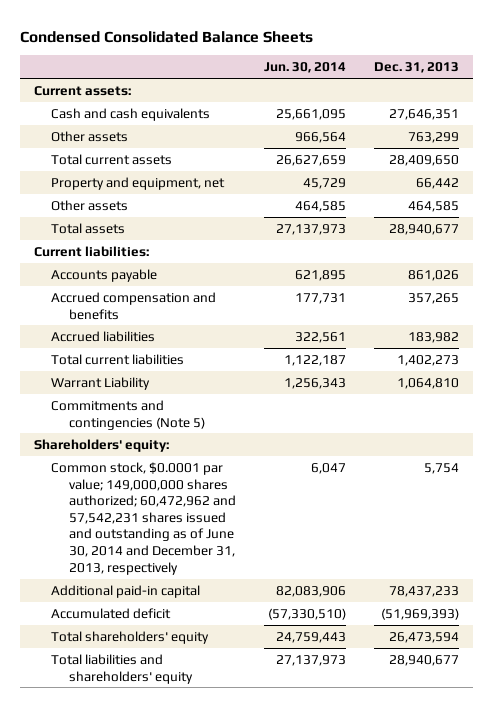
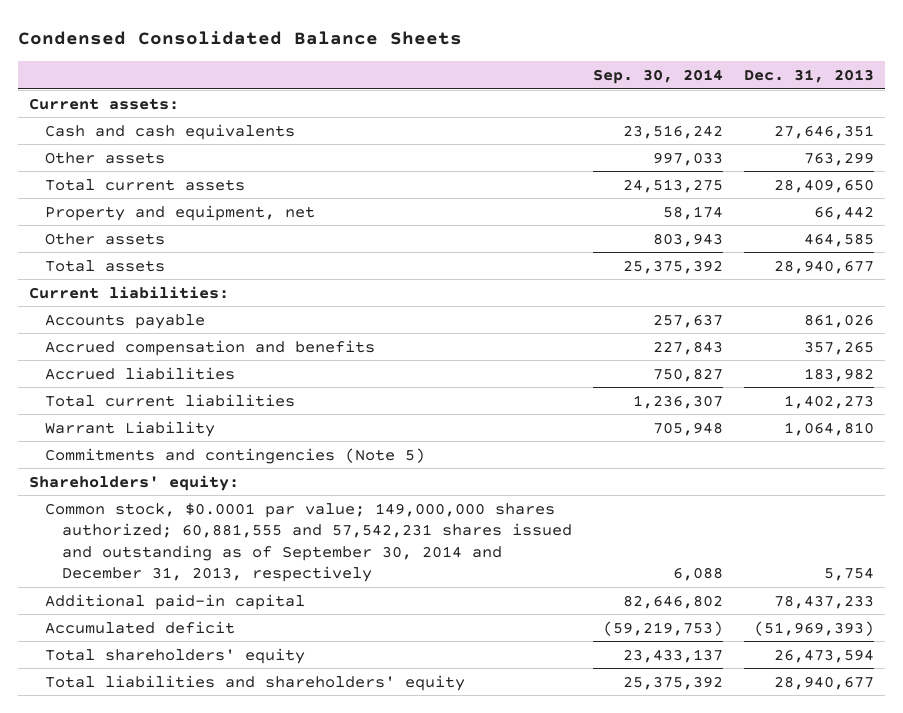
[263,62,346,74] Jun. 30, 2014 -> none
none -> [592,68,723,84] Sep. 30, 2014
[51,461,236,575] Common stock, $0.0001 par value; 149,000,000 shares authorized; 60,472,962 and 57,542,231 shares issued and outstanding as of June 30, 2014 and December 31, 2013, respectively -> [45,502,572,583] Common stock, $0.0001 par value; 149,000,000 shares authorized; 60,881,555 and 57,542,231 shares issued and outstanding as of September 30, 2014 and December 31, 2013, respectively

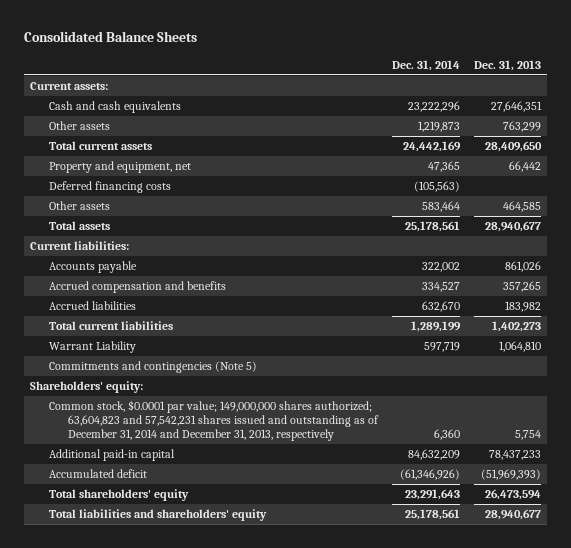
[18,31,463,46] Condensed Consolidated Balance Sheets -> [23,31,197,43] Consolidated Balance Sheets
[592,68,723,84] Sep. 30, 2014 -> none
none -> [391,59,460,71] Dec. 31, 2014
none -> [49,181,172,194] Deferred financing costs
[45,502,572,583] Common stock, $0.0001 par value; 149,000,000 shares authorized; 60,881,555 and 57,542,231 shares issued and outstanding as of September 30, 2014 and December 31, 2013, respectively -> [49,400,380,442] Common stock, $0.0001 par value; 149,000,000 shares authorized; 63,604,823 and 57,542,231 shares issued and outstanding as of December 31, 2014 and December 31, 2013, respectively

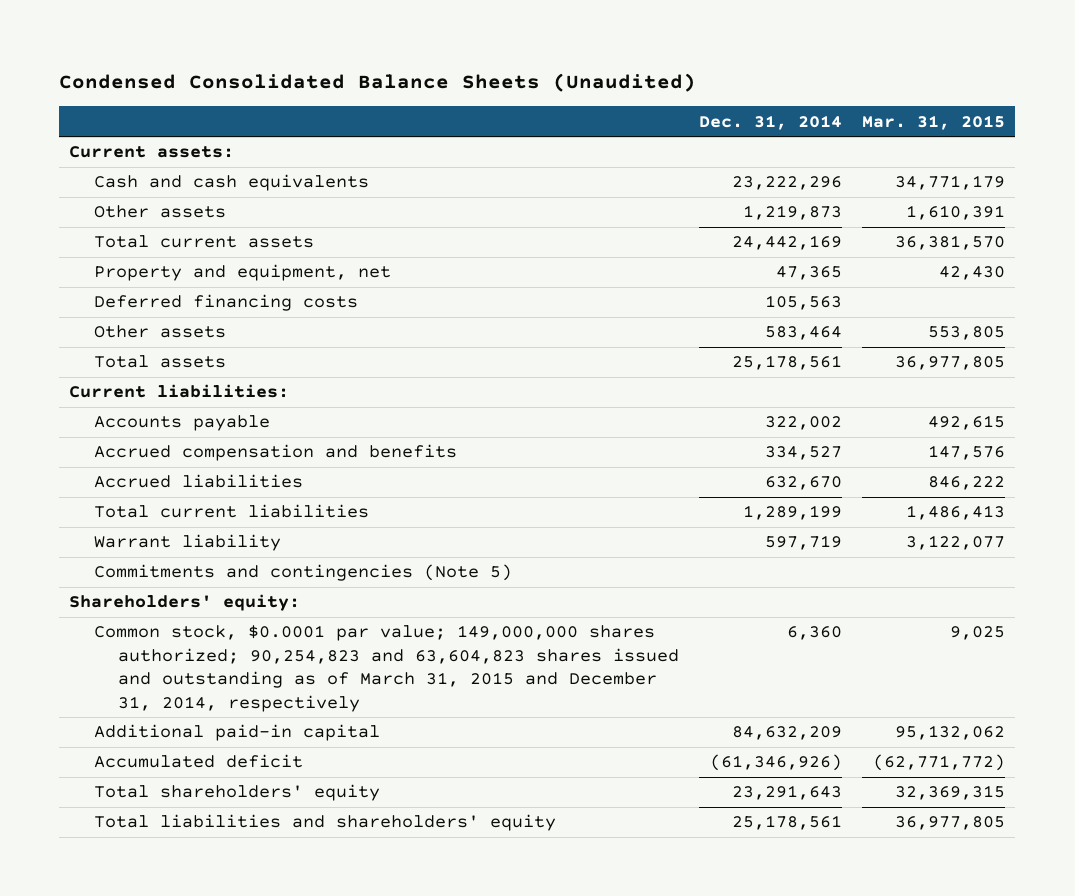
[23,31,197,43] Consolidated Balance Sheets -> [59,73,697,93] Condensed Consolidated Balance Sheets (Unaudited)
[473,59,541,71] Dec. 31, 2013 -> none
none -> [862,114,1006,130] Mar. 31, 2015
[413,181,460,193] (105,563) -> [765,295,843,311] 105,563
[49,341,137,354] Warrant Liability -> [93,534,281,552] Warrant liability
[49,400,380,442] Common stock, $0.0001 par value; 149,000,000 shares authorized; 63,604,823 and 57,542,231 shares issued and outstanding as of December 31, 2014 and December 31, 2013, respectively -> [93,625,680,712] Common stock, $0.0001 par value; 149,000,000 shares authorized; 90,254,823 and 63,604,823 shares issued and outstanding as of March 31, 2015 and December 31, 2014, respectively

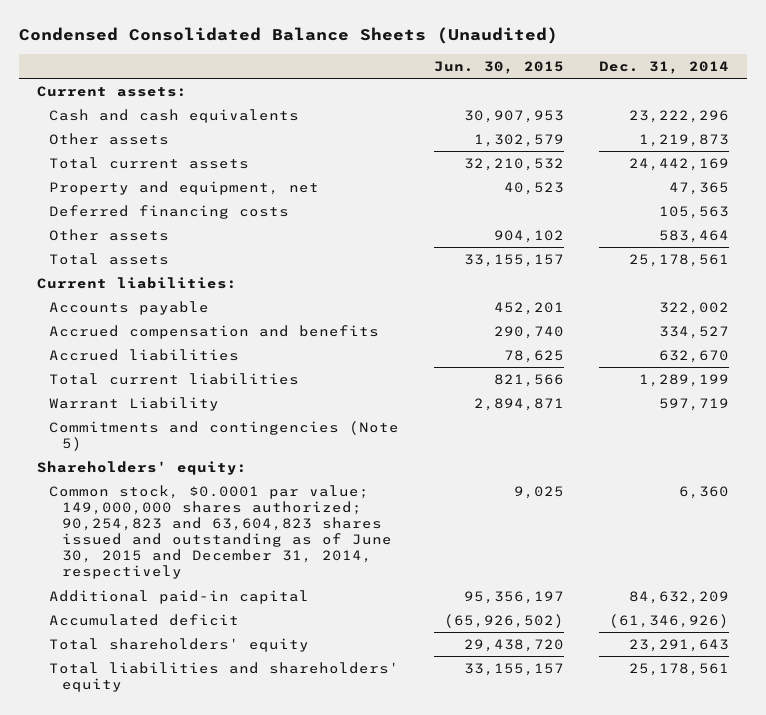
[862,114,1006,130] Mar. 31, 2015 -> none
none -> [434,60,565,74] Jun. 30, 2015
[93,534,281,552] Warrant liability -> [49,396,220,411] Warrant Liability
[93,625,680,712] Common stock, $0.0001 par value; 149,000,000 shares authorized; 90,254,823 and 63,604,823 shares issued and outstanding as of March 31, 2015 and December 31, 2014, respectively -> [49,484,392,580] Common stock, $0.0001 par value; 149,000,000 shares authorized; 90,254,823 and 63,604,823 shares issued and outstanding as of June 30, 2015 and December 31, 2014, respectively

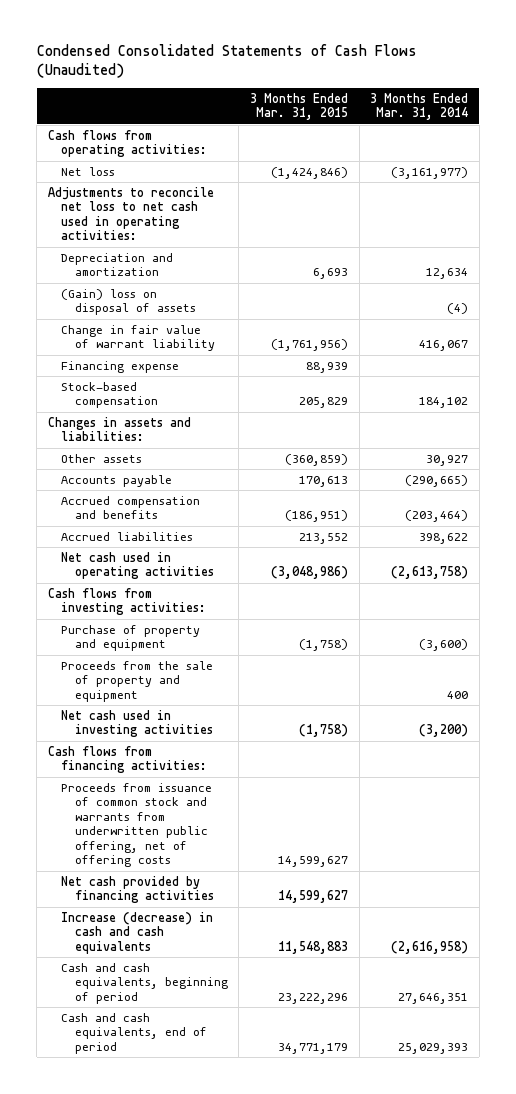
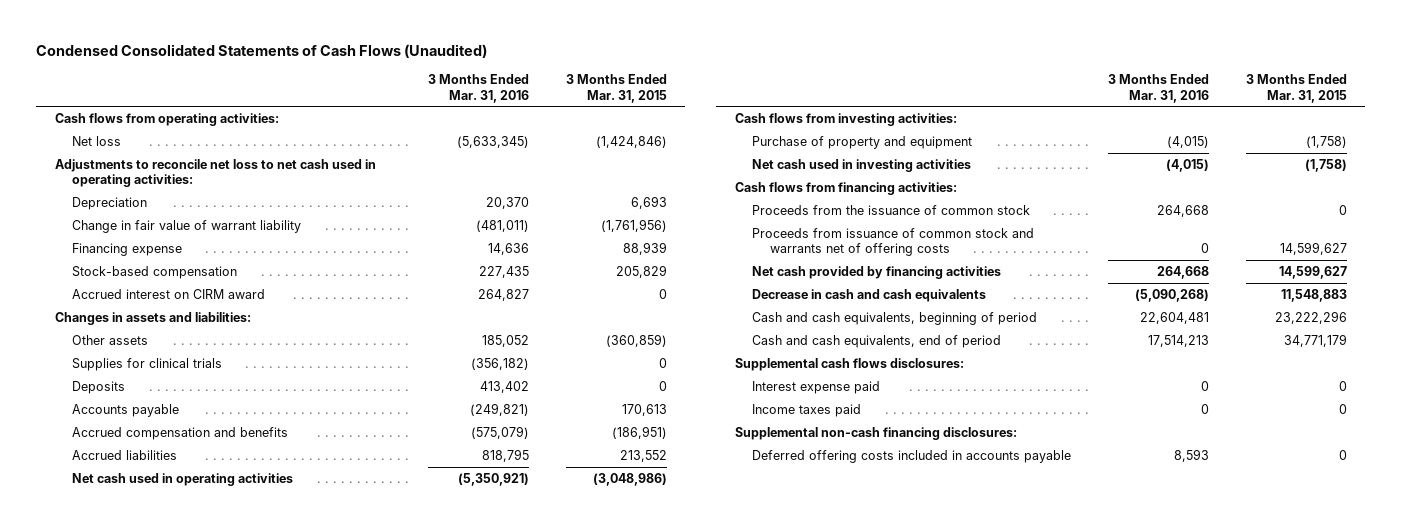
[370,92,469,121] 3 Months Ended Mar. 31, 2014 -> none
none -> [427,73,529,103] 3 Months Ended Mar. 31, 2016
[61,288,196,316] (Gain) loss on disposal of assets -> none
[61,252,174,277] Depreciation and amortization -> [72,196,148,210] Depreciation
none -> [72,288,266,299] Accrued interest on CIRM award
none -> [72,357,223,371] Supplies for clinical trials
none -> [72,380,126,394] Deposits
[61,660,214,702] Proceeds from the sale of property and equipment -> none
none -> [752,204,1031,215] Proceeds from the issuance of common stock
[61,782,213,868] Proceeds from issuance of common stock and warrants from underwritten public offering, net of offering costs -> [752,227,1035,257] Proceeds from issuance of common stock and warrants net of offering costs
[61,911,214,954] Increase (decrease) in cash and cash equivalents -> [752,288,987,302] Decrease in cash and cash equivalents
none -> [734,357,964,371] Supplemental cash flows disclosures:
none -> [752,380,881,394] Interest expense paid
none -> [752,403,862,417] Income taxes paid
none -> [734,426,1017,440] Supplemental non-cash financing disclosures:
none -> [752,449,1072,463] Deferred offering costs included in accounts payable

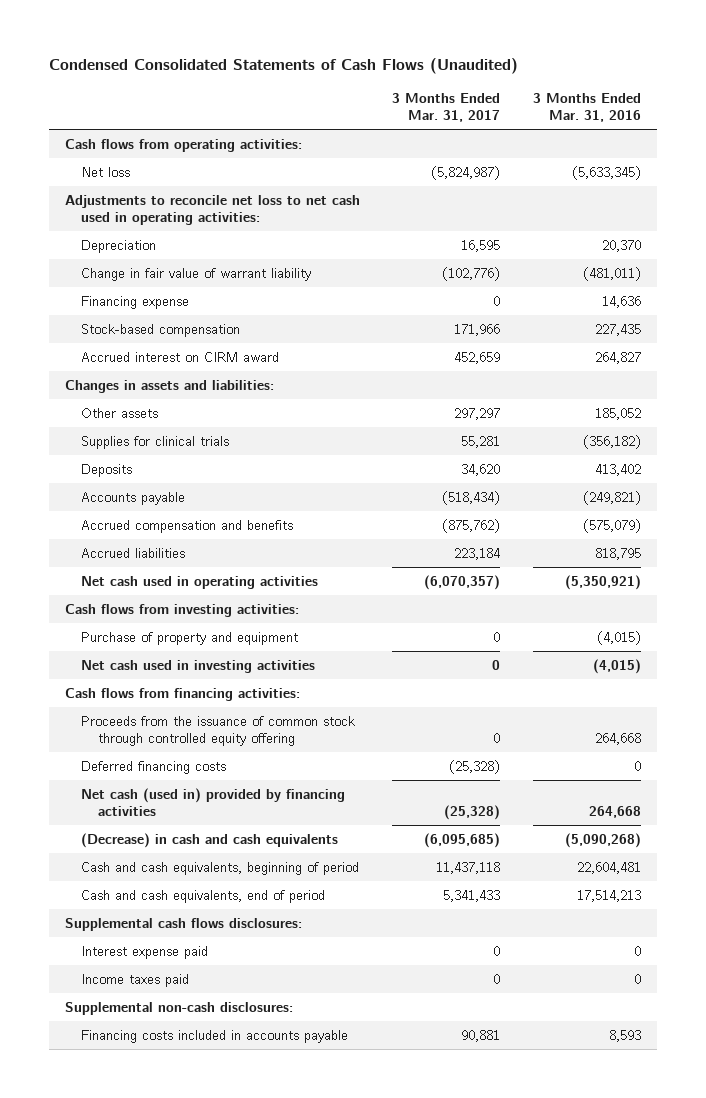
[565,73,667,103] 3 Months Ended Mar. 31, 2015 -> none
none -> [392,93,501,122] 3 Months Ended Mar. 31, 2017
[752,227,1035,257] Proceeds from issuance of common stock and warrants net of offering costs -> none
[752,204,1031,215] Proceeds from the issuance of common stock -> [81,715,356,746] Proceeds from the issuance of common stock through controlled equity offering
none -> [81,760,227,774] Deferred financing costs
[752,265,1002,279] Net cash provided by financing activities -> [81,787,346,816] Net cash (used in) provided by financing activities
[752,288,987,302] Decrease in cash and cash equivalents -> [81,832,339,848] (Decrease) in cash and cash equivalents
[734,426,1017,440] Supplemental non-cash financing disclosures: -> [64,1001,293,1015] Supplemental non-cash disclosures:
[752,449,1072,463] Deferred offering costs included in accounts payable -> [81,1029,349,1043] Financing costs included in accounts payable

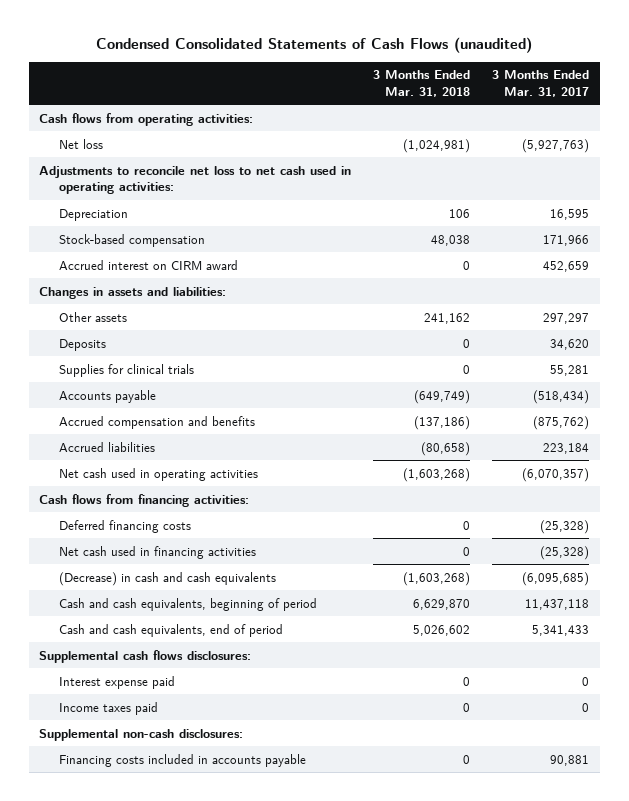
[48,58,518,75] Condensed Consolidated Statements of Cash Flows (Unaudited) -> [96,36,533,53] Condensed Consolidated Statements of Cash Flows (unaudited)
[532,93,641,122] 3 Months Ended Mar. 31, 2016 -> none
none -> [373,70,471,97] 3 Months Ended Mar. 31, 2018
[431,165,501,180] (5,824,987) -> [522,138,590,153] (5,927,763)
[81,267,312,281] Change in fair value of warrant liability -> none
[81,295,190,309] Financing expense -> none
[81,435,230,449] Supplies for clinical trials -> [58,363,194,377] Supplies for clinical trials
[64,603,299,617] Cash flows from investing activities: -> none
[81,631,299,645] Purchase of property and equipment -> none
[81,659,316,673] Net cash used in investing activities -> none
[81,715,356,746] Proceeds from the issuance of common stock through controlled equity offering -> none
[81,787,346,816] Net cash (used in) provided by financing activities -> [58,545,256,559] Net cash used in financing activities

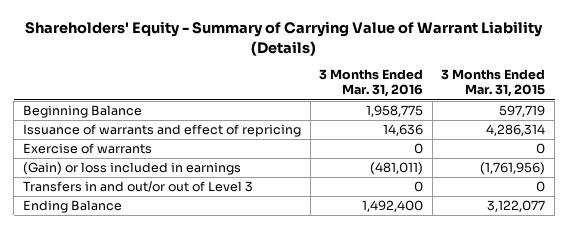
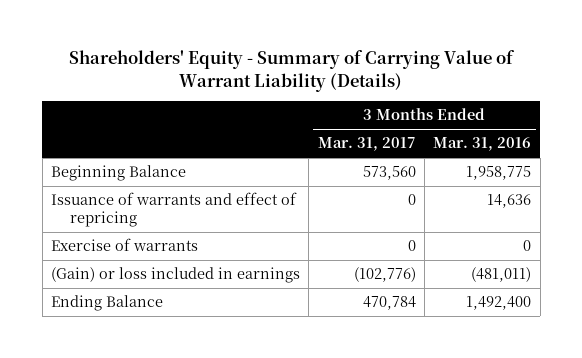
[441,69,546,98] 3 Months Ended Mar. 31, 2015 -> none
none -> [317,137,416,152] Mar. 31, 2017
[23,181,254,193] Transfers in and out/or out of Level 3 -> none

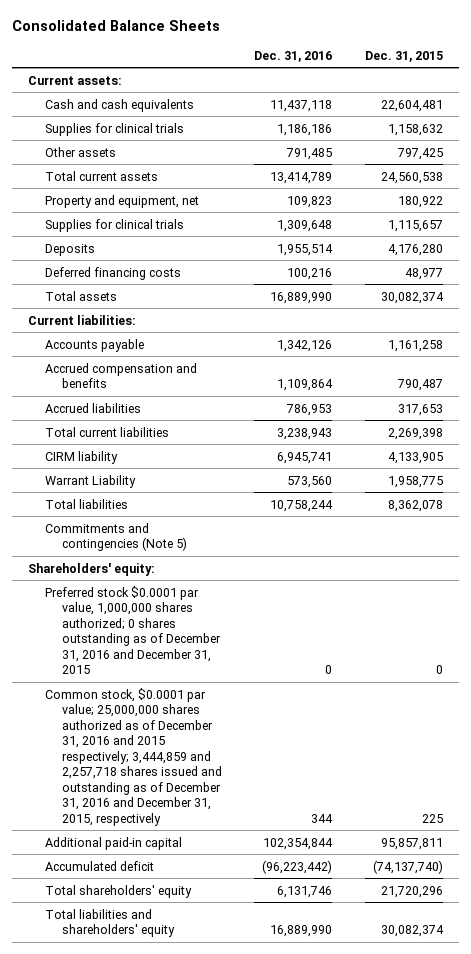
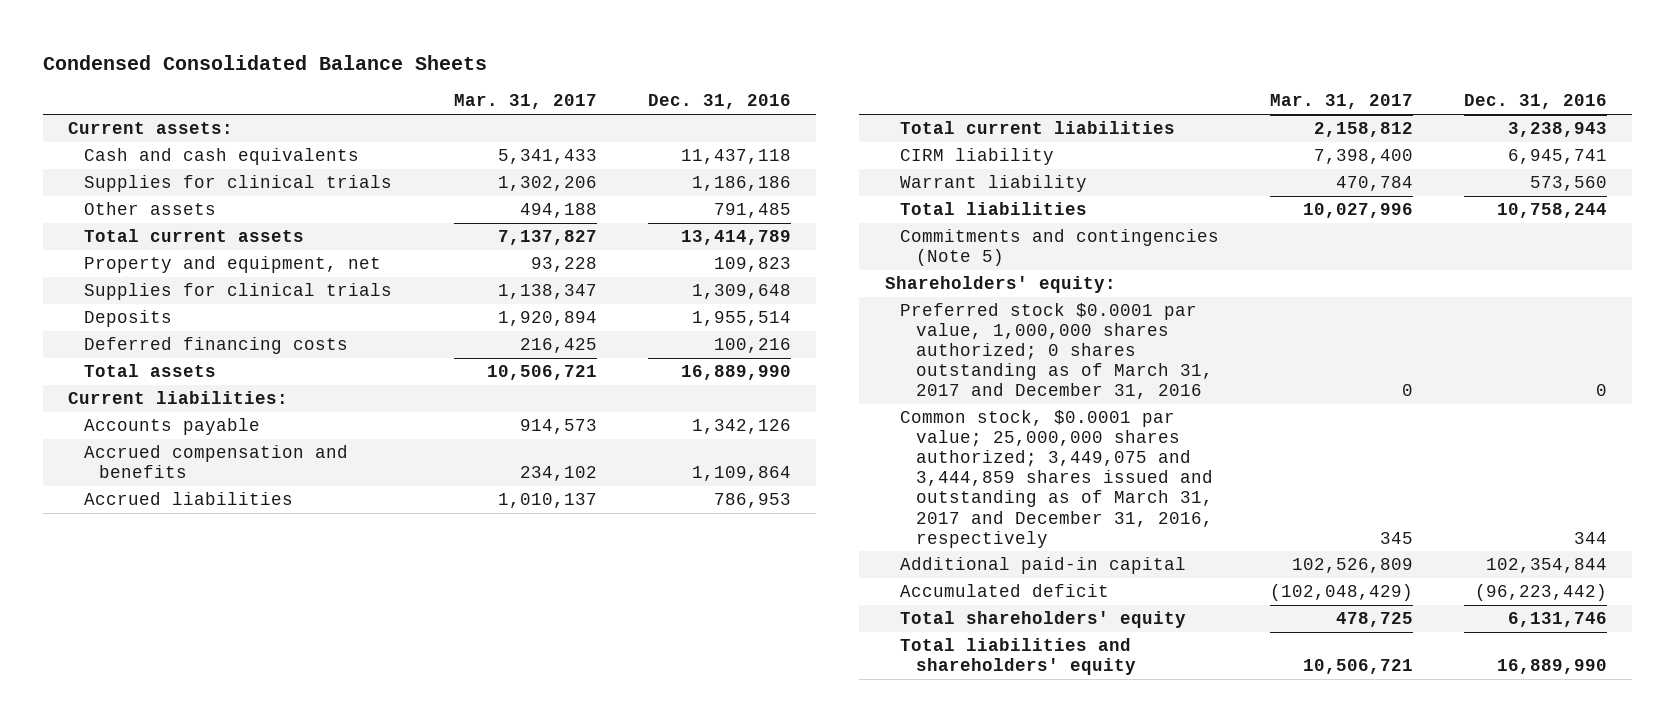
[11,19,220,31] Consolidated Balance Sheets -> [42,54,487,70] Condensed Consolidated Balance Sheets
[364,50,443,62] Dec. 31, 2015 -> none
none -> [453,94,597,110] Mar. 31, 2017
[44,474,136,488] Warrant Liability -> [900,175,1088,193] Warrant liability
[44,585,221,675] Preferred stock $0.0001 par value, 1,000,000 shares authorized; 0 shares outstanding as of December 31, 2016 and December 31, 2015 -> [900,303,1214,400] Preferred stock $0.0001 par value, 1,000,000 shares authorized; 0 shares outstanding as of March 31, 2017 and December 31, 2016
[44,687,222,826] Common stock, $0.0001 par value; 25,000,000 shares authorized as of December 31, 2016 and 2015 respectively; 3,444,859 and 2,257,718 shares issued and outstanding as of December 31, 2016 and December 31, 2015, respectively -> [900,410,1214,548] Common stock, $0.0001 par value; 25,000,000 shares authorized; 3,449,075 and 3,444,859 shares issued and outstanding as of March 31, 2017 and December 31, 2016, respectively

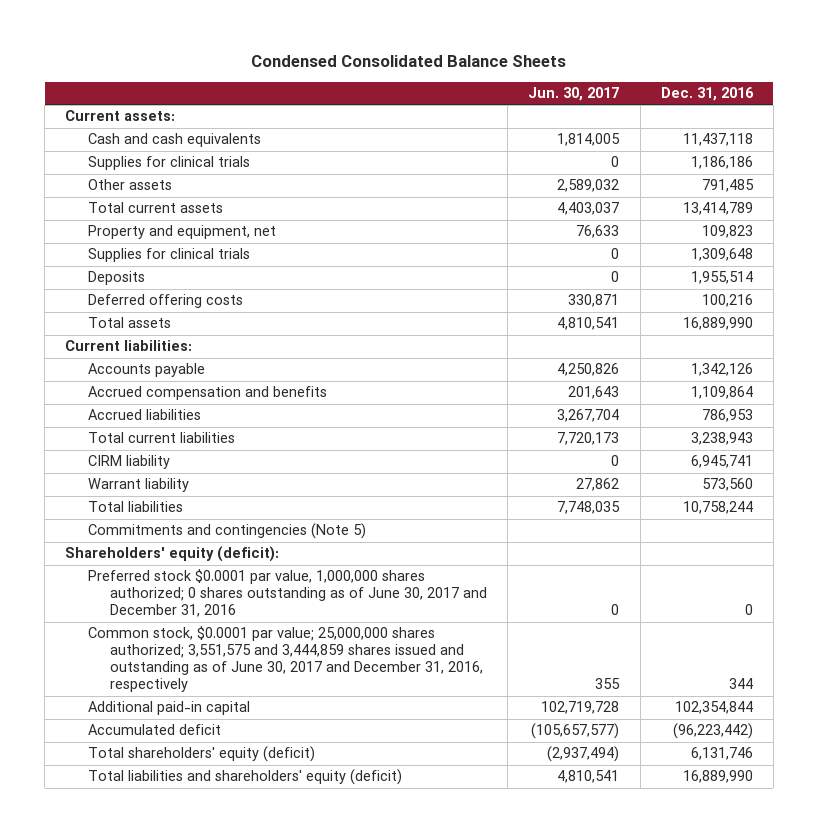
[453,94,597,110] Mar. 31, 2017 -> none
none -> [528,87,620,102] Jun. 30, 2017
[83,337,348,355] Deferred financing costs -> [87,294,243,309] Deferred offering costs
[884,276,1116,294] Shareholders' equity: -> [65,546,280,563] Shareholders' equity (deficit):
[900,303,1214,400] Preferred stock $0.0001 par value, 1,000,000 shares authorized; 0 shares outstanding as of March 31, 2017 and December 31, 2016 -> [87,569,488,618] Preferred stock $0.0001 par value, 1,000,000 shares authorized; 0 shares outstanding as of June 30, 2017 and December 31, 2016
[900,410,1214,548] Common stock, $0.0001 par value; 25,000,000 shares authorized; 3,449,075 and 3,444,859 shares issued and outstanding as of March 31, 2017 and December 31, 2016, respectively -> [87,626,484,693] Common stock, $0.0001 par value; 25,000,000 shares authorized; 3,551,575 and 3,444,859 shares issued and outstanding as of June 30, 2017 and December 31, 2016, respectively
[900,611,1187,629] Total shareholders' equity -> [87,746,315,763] Total shareholders' equity (deficit)
[900,638,1137,676] Total liabilities and shareholders' equity -> [87,769,402,786] Total liabilities and shareholders' equity (deficit)

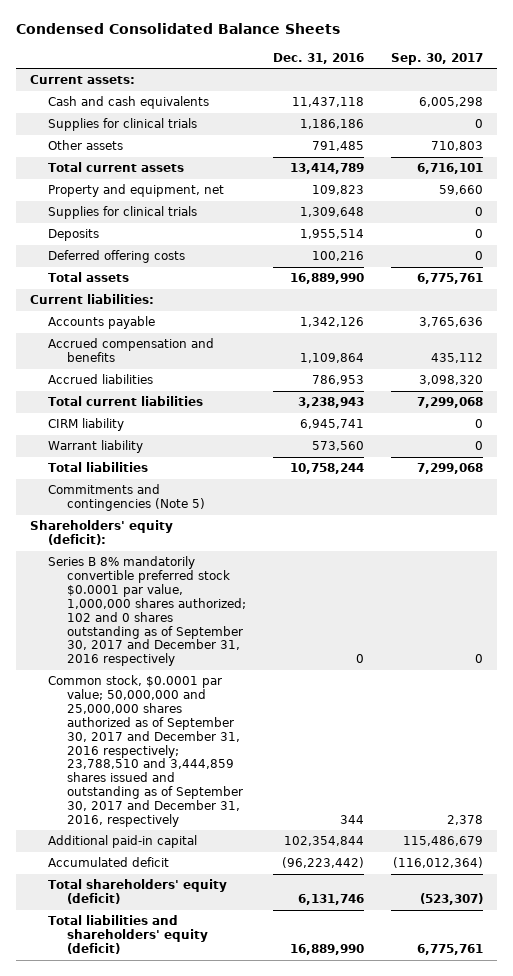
[528,87,620,102] Jun. 30, 2017 -> none
none -> [391,52,484,65] Sep. 30, 2017
[87,569,488,618] Preferred stock $0.0001 par value, 1,000,000 shares authorized; 0 shares outstanding as of June 30, 2017 and December 31, 2016 -> [48,556,247,667] Series B 8% mandatorily convertible preferred stock $0.0001 par value, 1,000,000 shares authorized; 102 and 0 shares outstanding as of September 30, 2017 and December 31, 2016 respectively
[87,626,484,693] Common stock, $0.0001 par value; 25,000,000 shares authorized; 3,551,575 and 3,444,859 shares issued and outstanding as of June 30, 2017 and December 31, 2016, respectively -> [48,675,244,827] Common stock, $0.0001 par value; 50,000,000 and 25,000,000 shares authorized as of September 30, 2017 and December 31, 2016 respectively; 23,788,510 and 3,444,859 shares issued and outstanding as of September 30, 2017 and December 31, 2016, respectively

